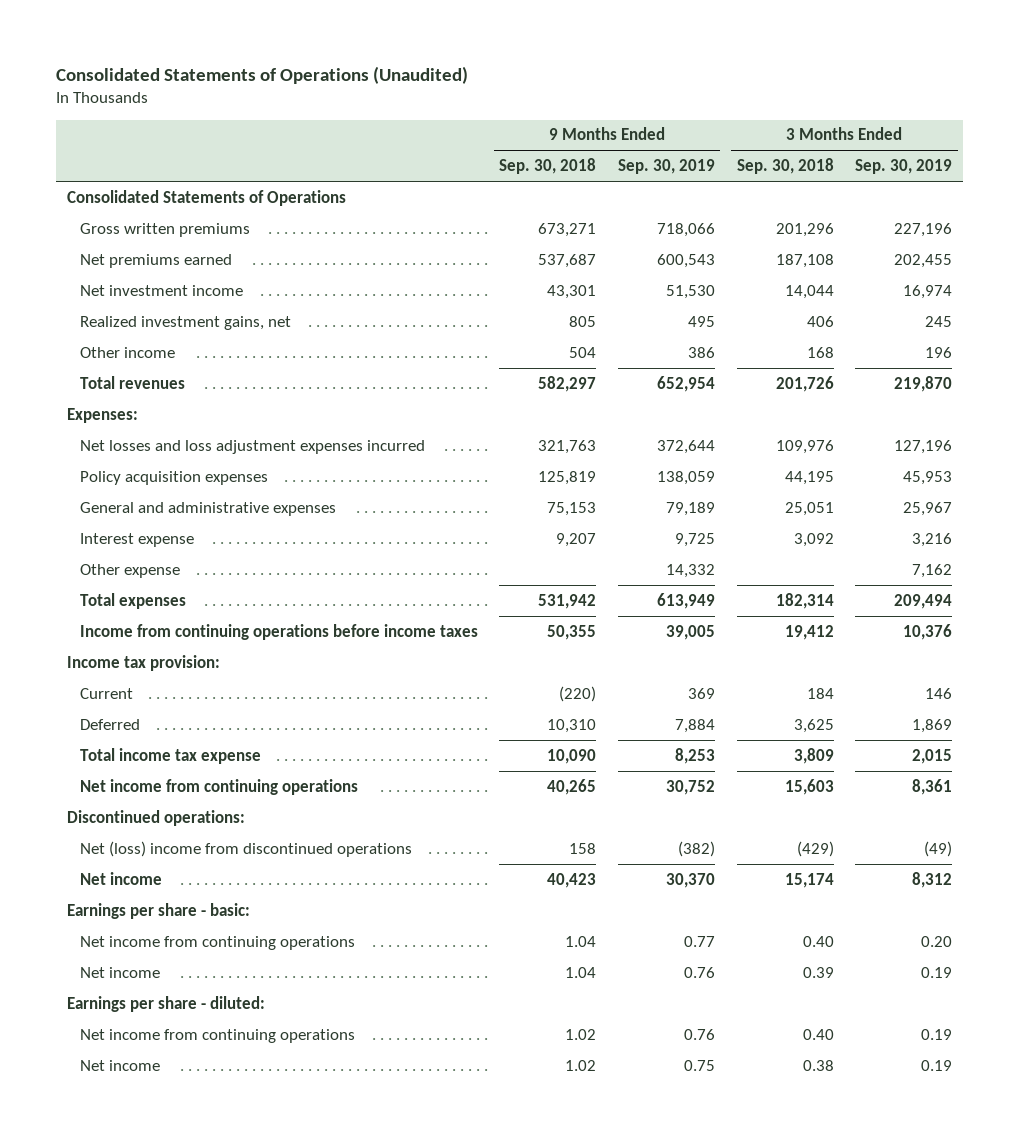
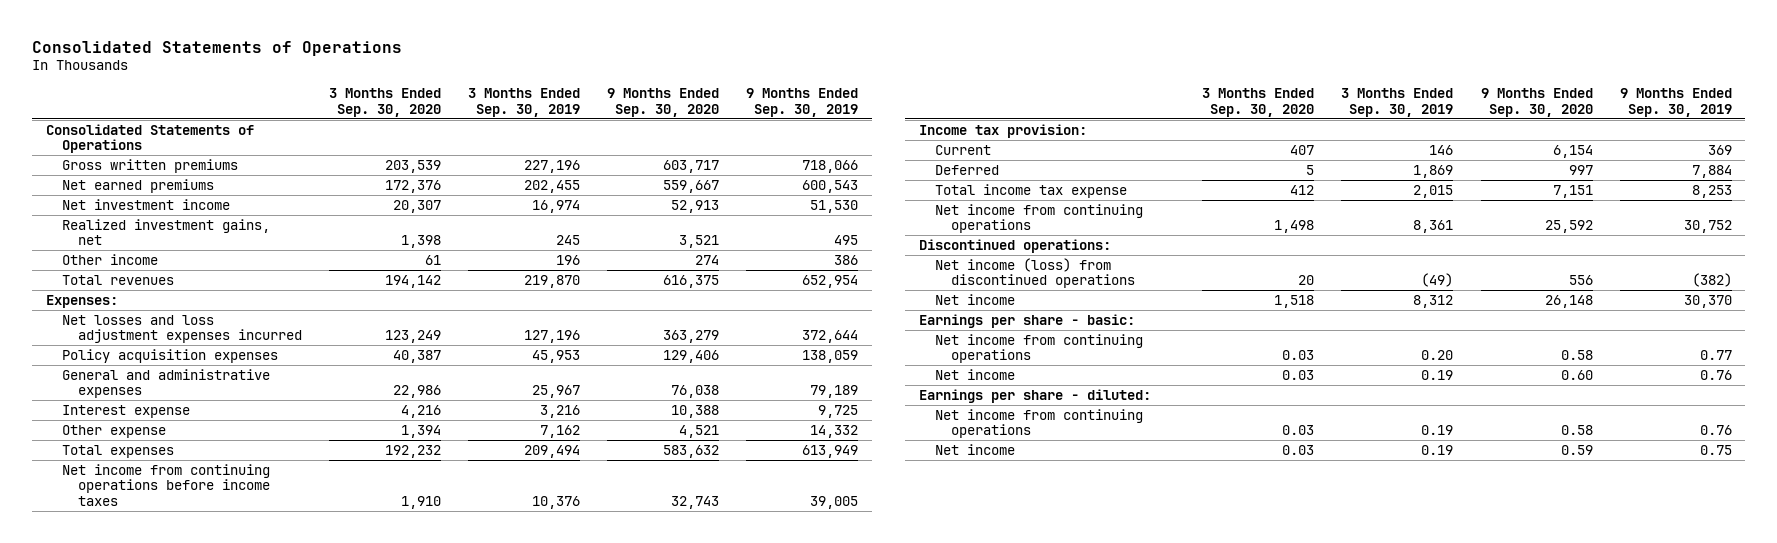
[55,66,468,85] Consolidated Statements of Operations (Unaudited) -> [31,40,402,56] Consolidated Statements of Operations
[499,158,597,175] Sep. 30, 2018 -> none
[736,158,834,175] Sep. 30, 2018 -> none
none -> [329,88,442,117] 3 Months Ended Sep. 30, 2020
none -> [607,88,720,117] 9 Months Ended Sep. 30, 2020
[79,253,232,268] Net premiums earned -> [61,178,214,193] Net earned premiums
[79,623,478,640] Income from continuing operations before income taxes -> [61,463,270,506] Net income from continuing operations before income taxes
[79,840,412,857] Net (loss) income from discontinued operations -> [935,257,1136,289] Net income (loss) from discontinued operations

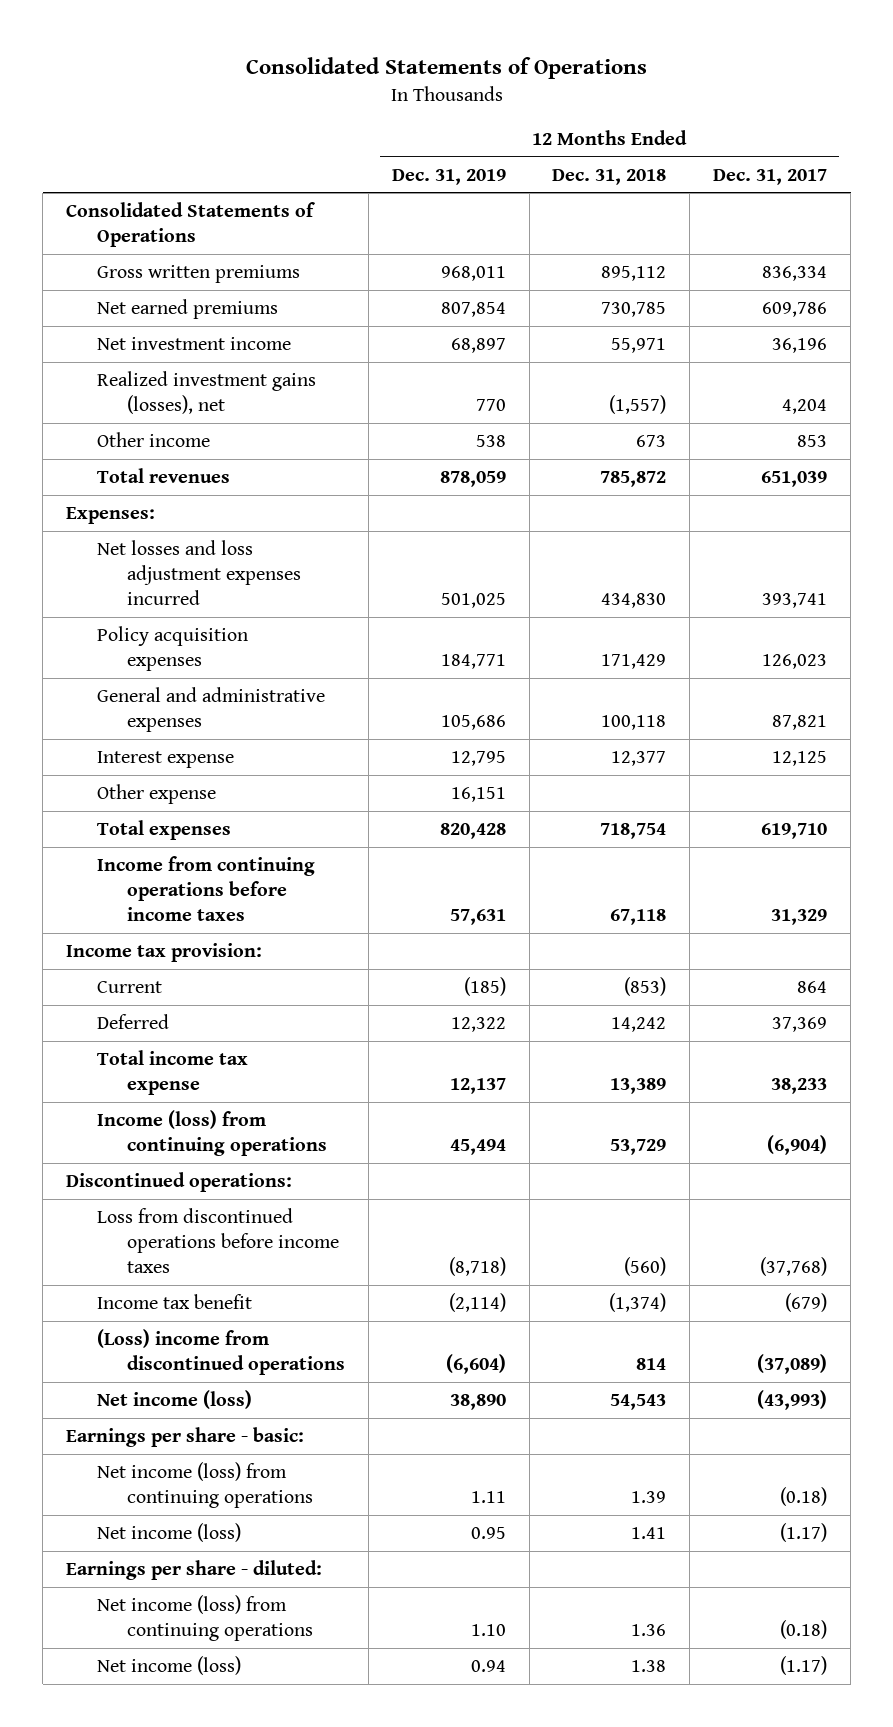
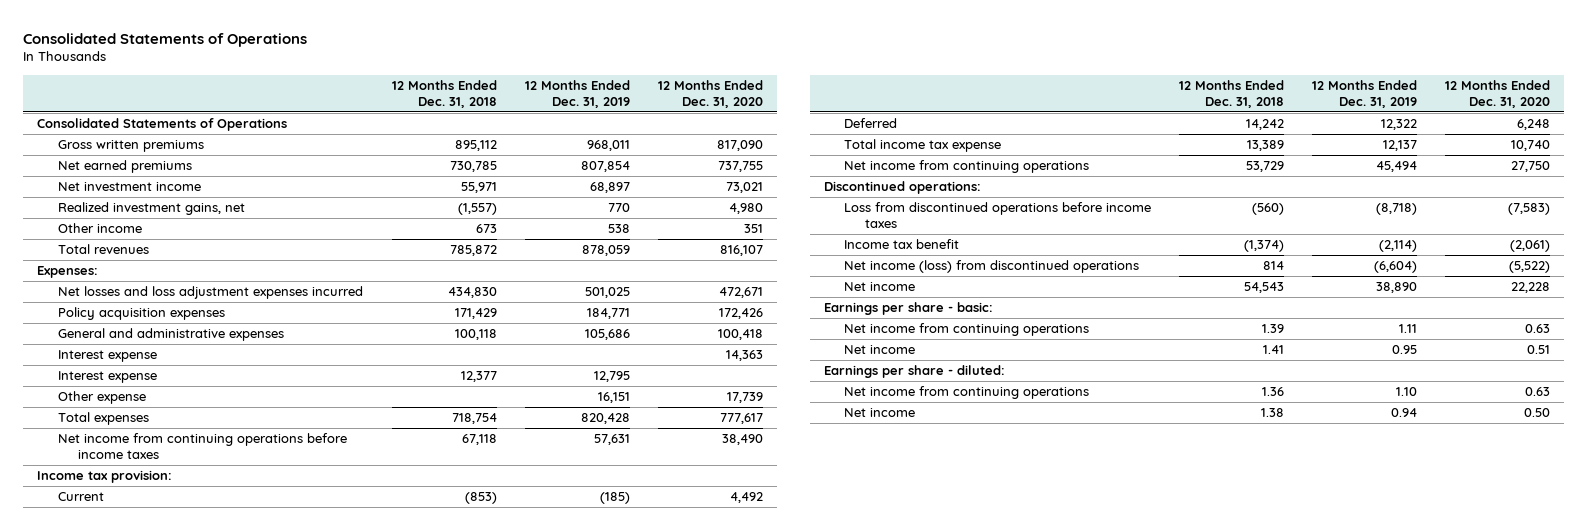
[713,168,828,185] Dec. 31, 2017 -> none
none -> [657,79,763,108] 12 Months Ended Dec. 31, 2020
[96,371,316,415] Realized investment gains (losses), net -> [57,202,245,216] Realized investment gains, net
none -> [57,350,157,363] Interest expense
[96,856,315,922] Income from continuing operations before income taxes -> [57,433,347,460] Net income from continuing operations before income taxes
[96,1110,328,1157] Income (loss) from continuing operations -> [844,160,1090,174] Net income from continuing operations
[96,1329,346,1376] (Loss) income from discontinued operations -> [844,260,1140,274] Net income (loss) from discontinued operations
[96,1390,252,1410] Net income (loss) -> [844,282,916,292] Net income
[96,1462,314,1509] Net income (loss) from continuing operations -> [844,323,1090,337] Net income from continuing operations
[96,1523,241,1543] Net income (loss) -> [844,345,916,355] Net income
[96,1595,314,1642] Net income (loss) from continuing operations -> [844,386,1090,400] Net income from continuing operations
[96,1656,241,1676] Net income (loss) -> [844,408,916,418] Net income

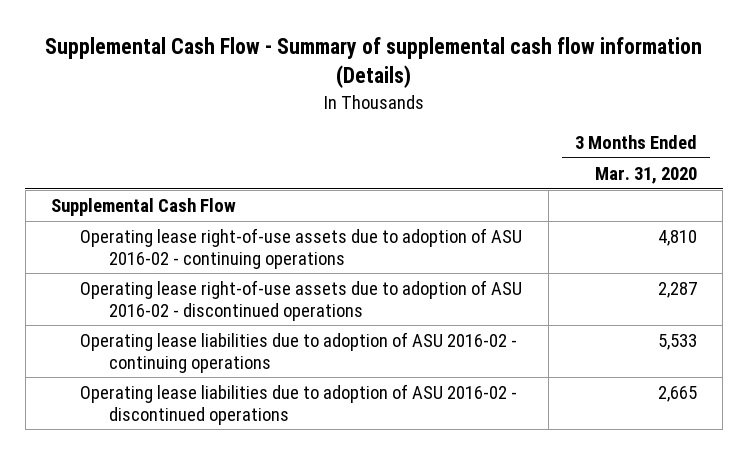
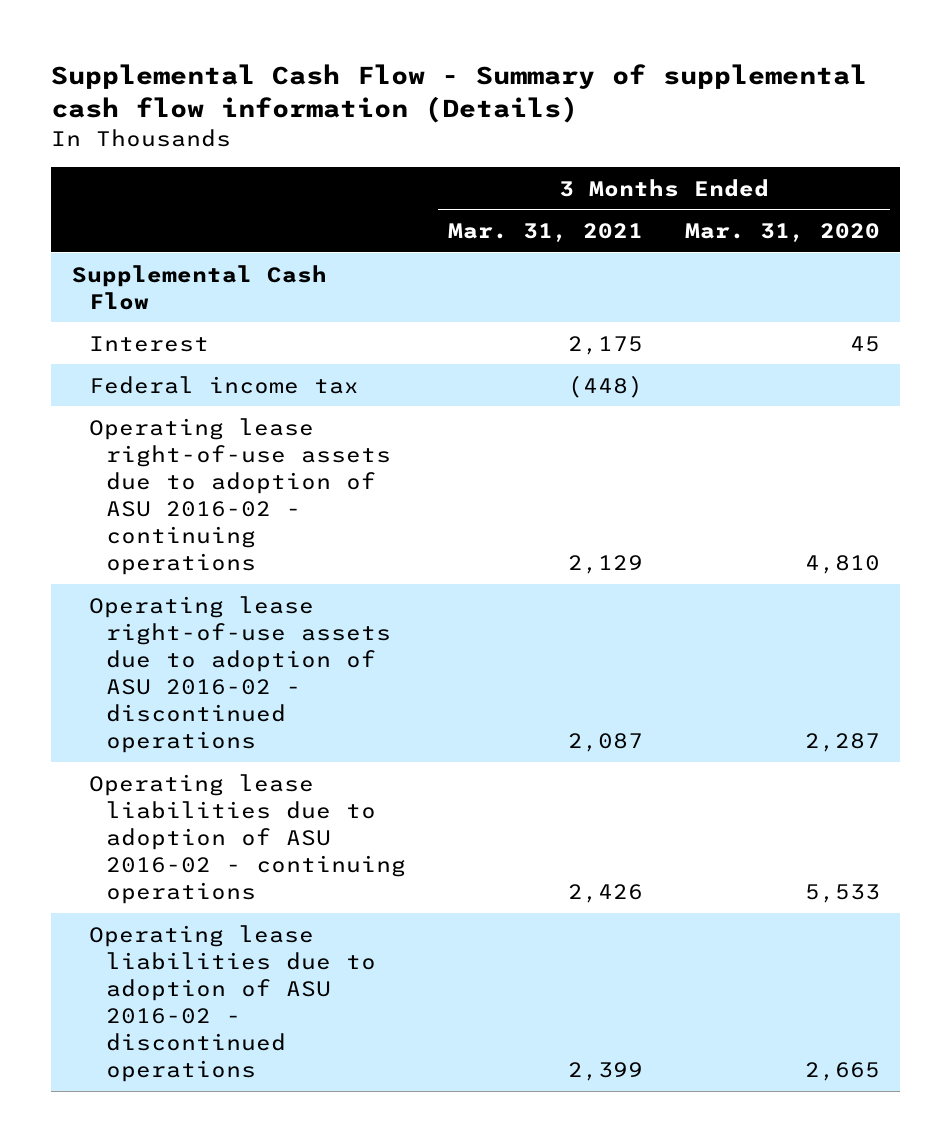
none -> [447,223,643,243] Mar. 31, 2021
none -> [89,335,210,352] Interest
none -> [89,375,360,394] Federal income tax

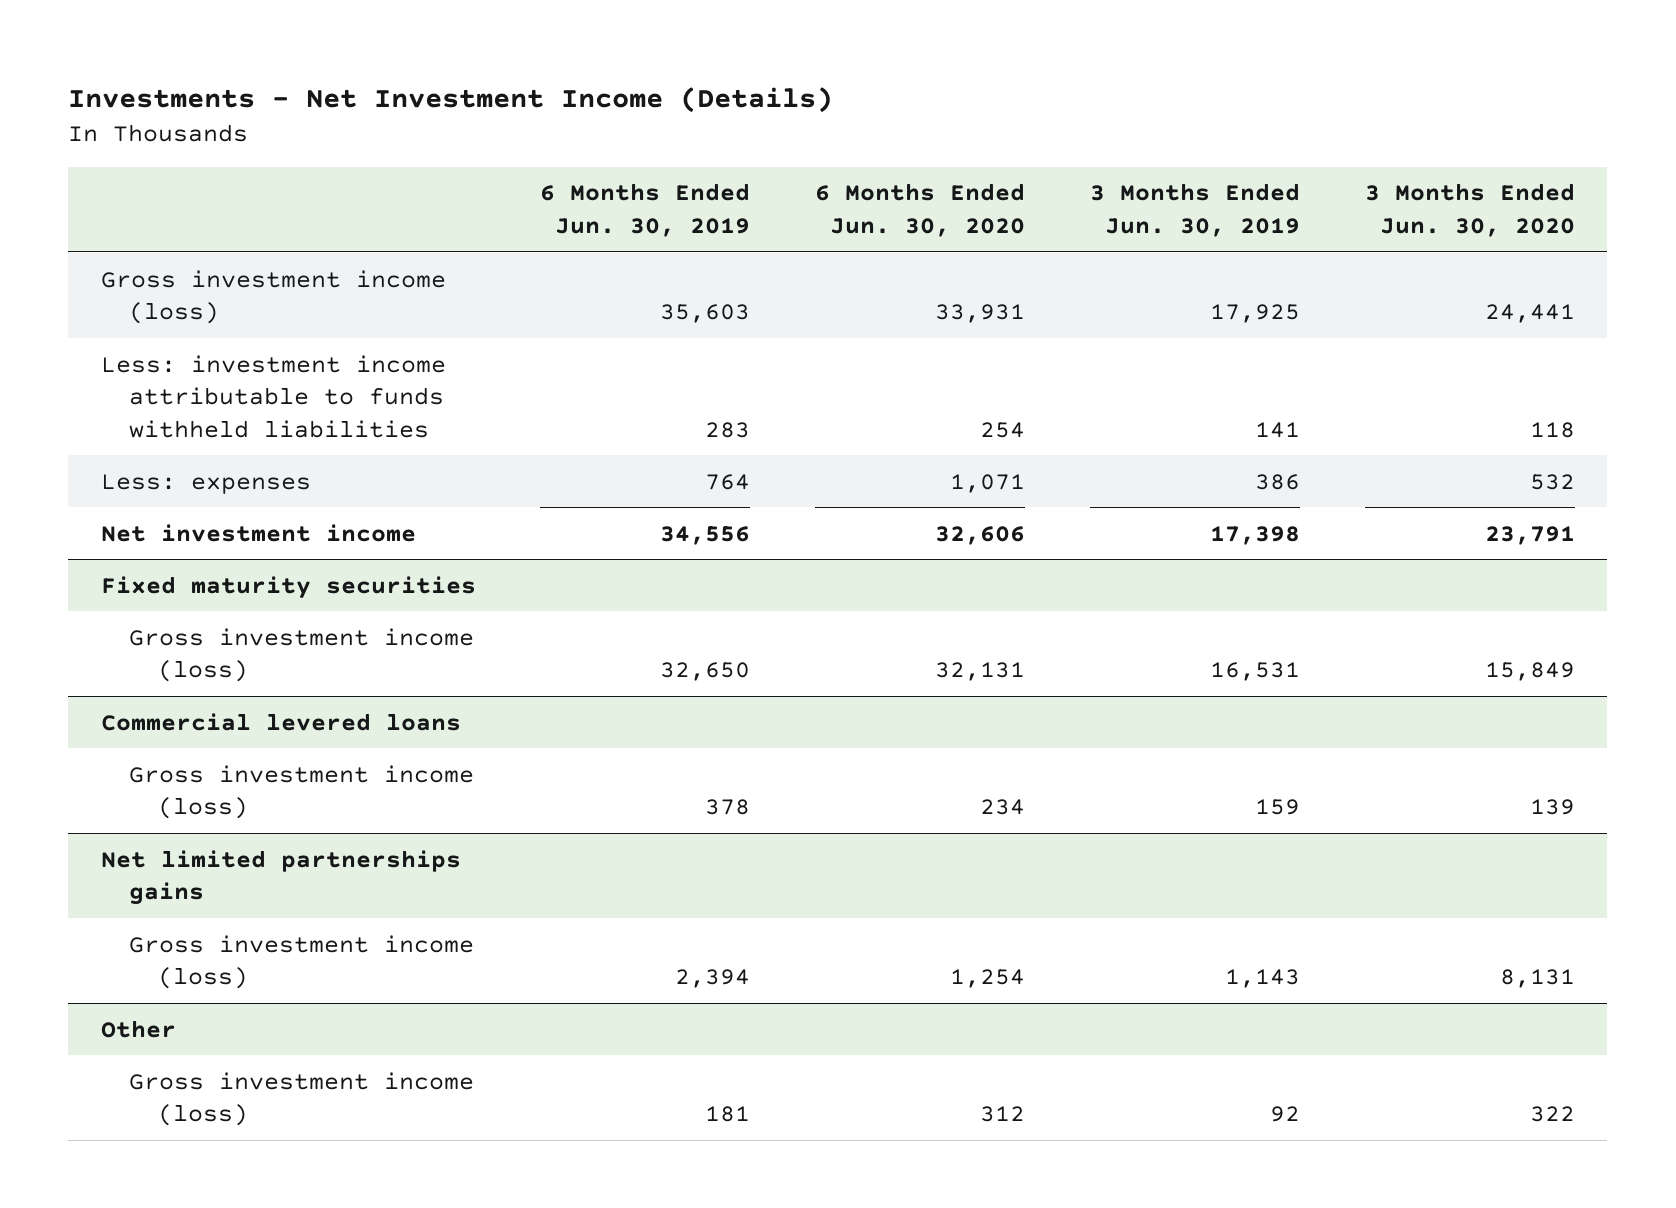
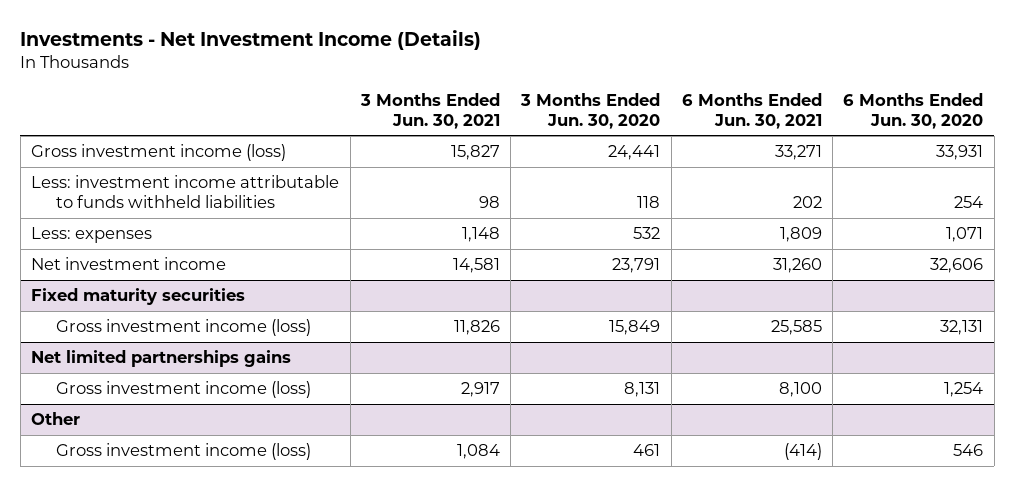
[540,183,751,237] 6 Months Ended Jun. 30, 2019 -> none
[1090,183,1301,237] 3 Months Ended Jun. 30, 2019 -> none
none -> [359,92,500,129] 3 Months Ended Jun. 30, 2021
none -> [681,92,822,129] 6 Months Ended Jun. 30, 2021
[100,712,461,731] Commercial levered loans -> none
[129,764,475,820] Gross investment income (loss) -> none
[980,1106,1026,1123] 312 -> [953,444,984,457] 546
[1529,1106,1575,1123] 322 -> [633,444,661,457] 461

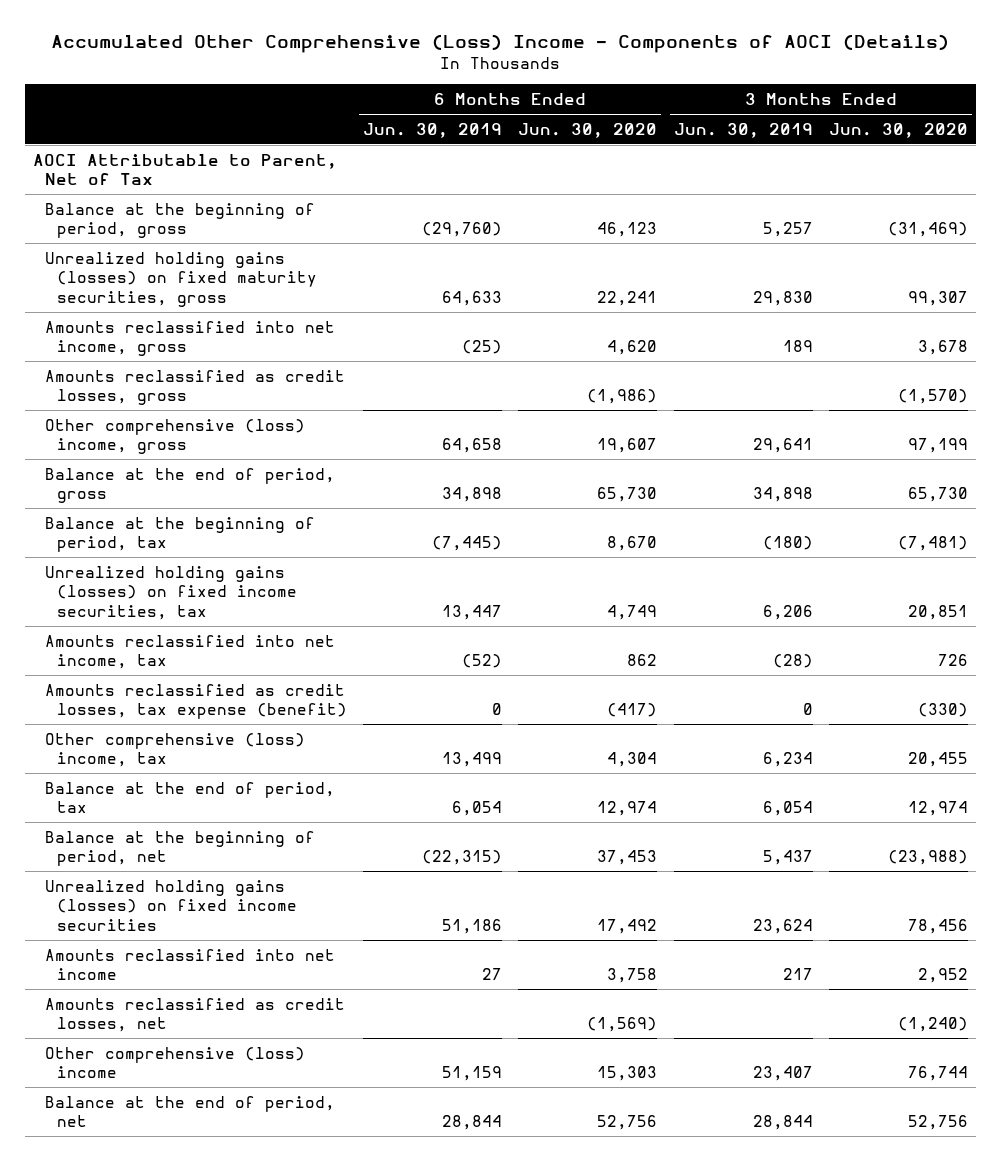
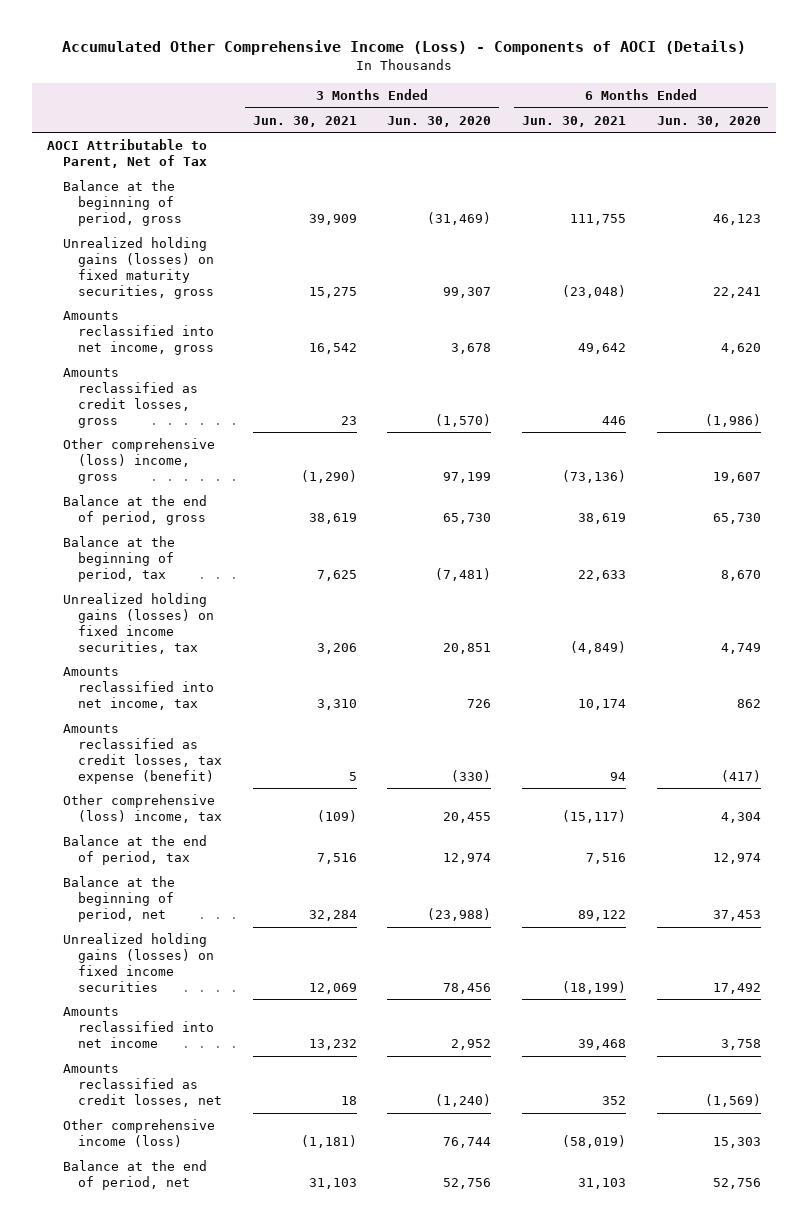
[51,34,950,54] Accumulated Other Comprehensive (Loss) Income - Components of AOCI (Details) -> [61,40,746,56] Accumulated Other Comprehensive Income (Loss) - Components of AOCI (Details)
[363,122,503,138] Jun. 30, 2019 -> none
[673,122,813,138] Jun. 30, 2019 -> none
none -> [252,115,357,127] Jun. 30, 2021
none -> [522,115,627,127] Jun. 30, 2021
[44,1046,305,1079] Other comprehensive (loss) income -> [62,1119,215,1148] Other comprehensive income (loss)

